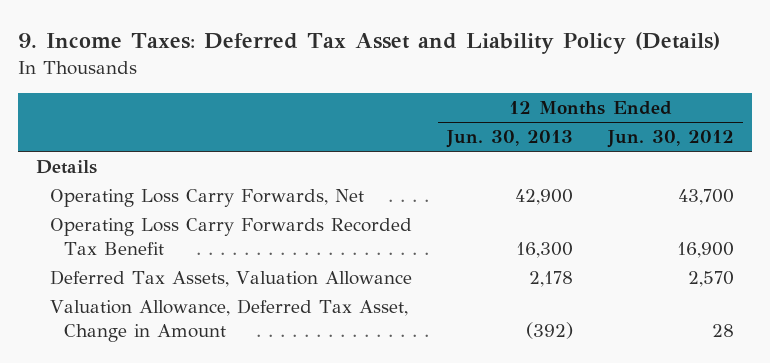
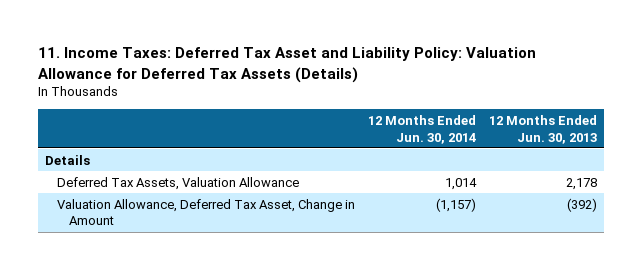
[18,32,721,55] 9. Income Taxes: Deferred Tax Asset and Liability Policy (Details) -> [38,47,537,83] 11. Income Taxes: Deferred Tax Asset and Liability Policy: Valuation Allowance for Deferred Tax Assets (Details)
[607,130,735,149] Jun. 30, 2012 -> none
none -> [368,115,477,144] 12 Months Ended Jun. 30, 2014
[49,189,364,208] Operating Loss Carry Forwards, Net -> none
[49,218,412,255] Operating Loss Carry Forwards Recorded Tax Benefit -> none

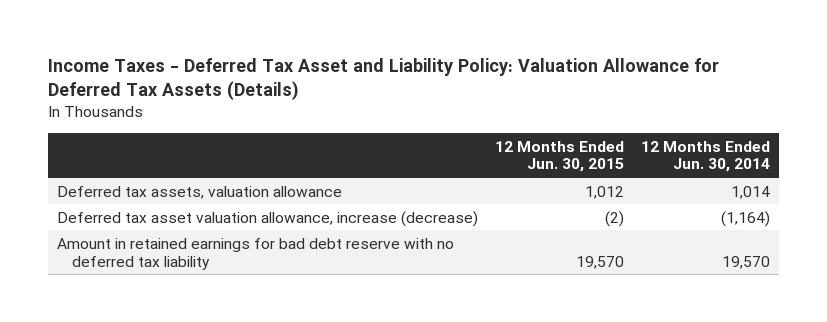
[38,47,537,83] 11. Income Taxes: Deferred Tax Asset and Liability Policy: Valuation Allowance for Deferred Tax Assets (Details) -> [48,58,720,101] Income Taxes - Deferred Tax Asset and Liability Policy: Valuation Allowance for Deferred Tax Assets (Details)
[489,115,598,144] 12 Months Ended Jun. 30, 2013 -> none
none -> [495,140,625,173] 12 Months Ended Jun. 30, 2015
[44,154,90,165] Details -> none
[57,176,300,190] Deferred Tax Assets, Valuation Allowance -> [56,185,342,199] Deferred tax assets, valuation allowance
[57,198,356,226] Valuation Allowance, Deferred Tax Asset, Change in Amount -> [56,210,478,227] Deferred tax asset valuation allowance, increase (decrease)
[436,197,477,212] (1,157) -> [721,210,771,227] (1,164)
none -> [56,237,454,270] Amount in retained earnings for bad debt reserve with no deferred tax liability

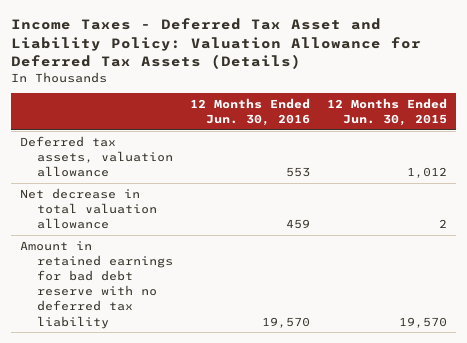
[641,140,771,173] 12 Months Ended Jun. 30, 2014 -> none
none -> [190,98,311,127] 12 Months Ended Jun. 30, 2016
[56,210,478,227] Deferred tax asset valuation allowance, increase (decrease) -> [19,187,157,230] Net decrease in total valuation allowance
[605,210,625,227] (2) -> [439,219,448,229] 2

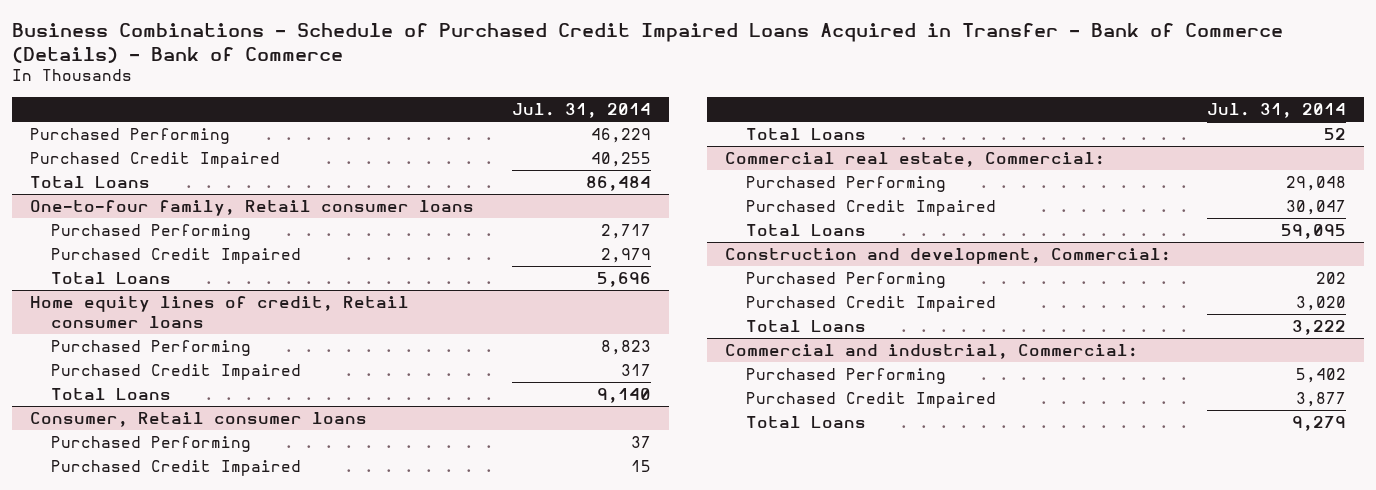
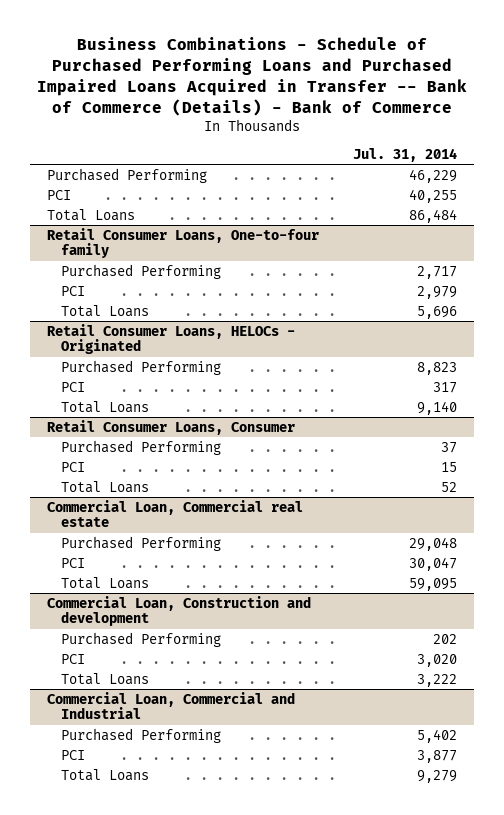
[12,22,1284,63] Business Combinations - Schedule of Purchased Credit Impaired Loans Acquired in Transfer - Bank of Commerce (Details) - Bank of Commerce -> [37,37,468,116] Business Combinations - Schedule of Purchased Performing Loans and Purchased Impaired Loans Acquired in Transfer -- Bank of Commerce (Details) - Bank of Commerce
[30,152,281,169] Purchased Credit Impaired -> [46,189,71,200] PCI
[30,200,475,217] One-to-four family, Retail consumer loans -> [46,227,319,259] Retail Consumer Loans, One-to-four family
[51,248,302,265] Purchased Credit Impaired -> [61,285,86,296] PCI
[30,296,410,328] Home equity lines of credit, Retail consumer loans -> none
none -> [46,323,295,355] Retail Consumer Loans, HELOCs - Originated
[51,364,302,381] Purchased Credit Impaired -> [61,381,86,392] PCI
[30,412,368,428] Consumer, Retail consumer loans -> [46,419,295,435] Retail Consumer Loans, Consumer
[51,460,302,477] Purchased Credit Impaired -> [61,461,86,472] PCI
[725,152,1106,168] Commercial real estate, Commercial: -> [46,499,303,528] Commercial Loan, Commercial real estate
[746,200,997,217] Purchased Credit Impaired -> [61,557,86,568] PCI
[725,248,1172,265] Construction and development, Commercial: -> [46,595,311,627] Commercial Loan, Construction and development
[746,296,997,313] Purchased Credit Impaired -> [61,653,86,664] PCI
[725,344,1139,360] Commercial and industrial, Commercial: -> [46,691,295,720] Commercial Loan, Commercial and Industrial
[746,392,997,409] Purchased Credit Impaired -> [61,749,86,760] PCI

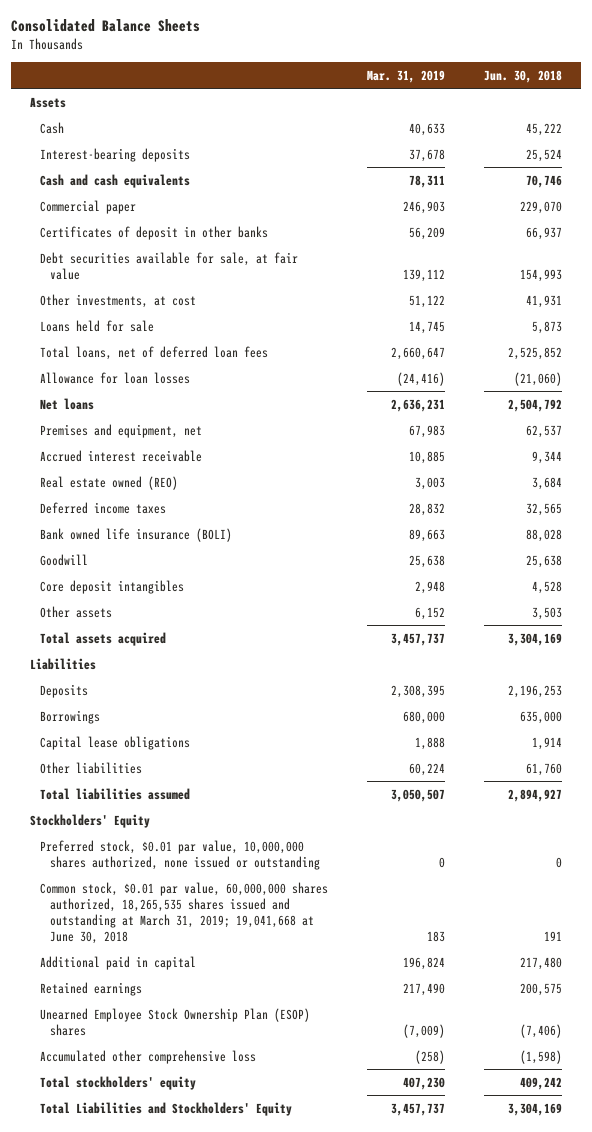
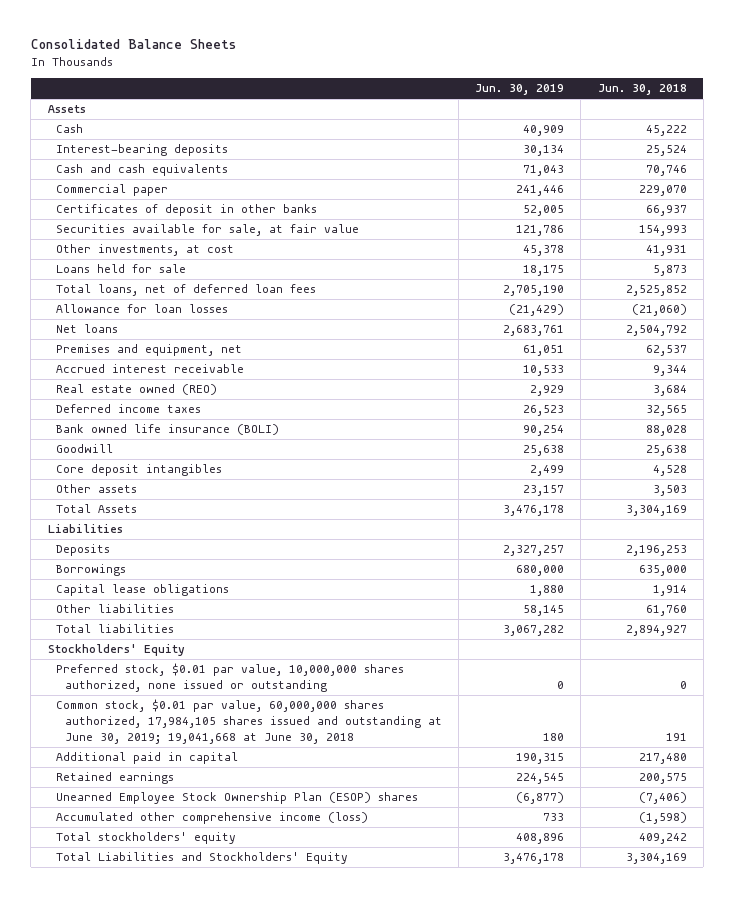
[367,69,446,83] Mar. 31, 2019 -> none
none -> [475,84,565,96] Jun. 30, 2019
[40,251,299,280] Debt securities available for sale, at fair value -> [56,224,360,237] Securities available for sale, at fair value
[40,631,167,646] Total assets acquired -> [56,504,138,514] Total Assets
[40,787,191,800] Total liabilities assumed -> [56,624,175,634] Total liabilities
[40,881,329,944] Common stock, $0.01 par value, 60,000,000 shares authorized, 18,265,535 shares issued and outstanding at March 31, 2019; 19,041,668 at June 30, 2018 -> [56,699,442,744] Common stock, $0.01 par value, 60,000,000 shares authorized, 17,984,105 shares issued and outstanding at June 30, 2019; 19,041,668 at June 30, 2018
[40,1049,257,1064] Accumulated other comprehensive loss -> [56,812,369,825] Accumulated other comprehensive income (loss)

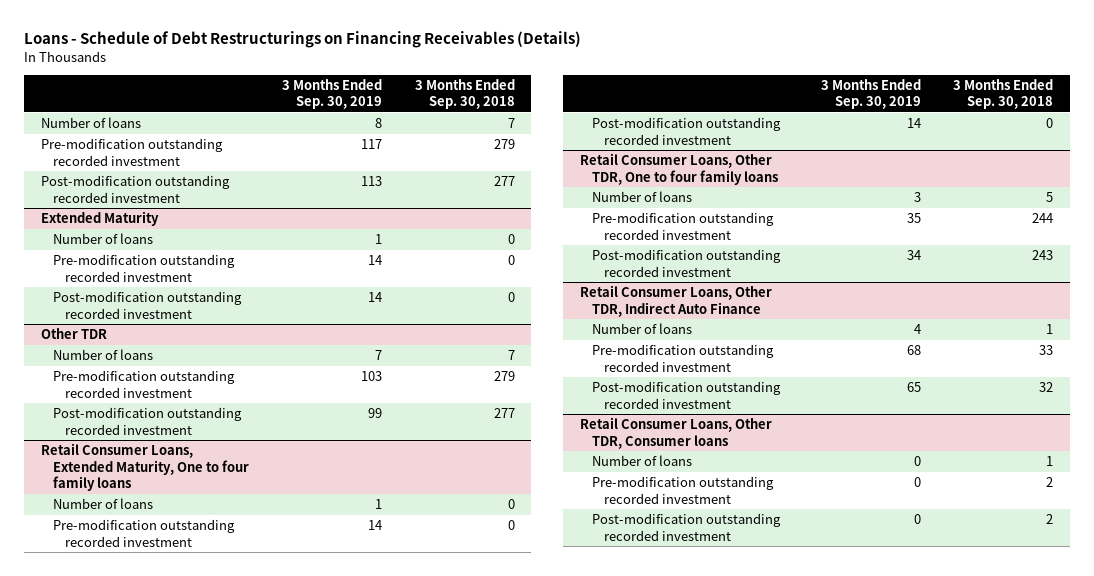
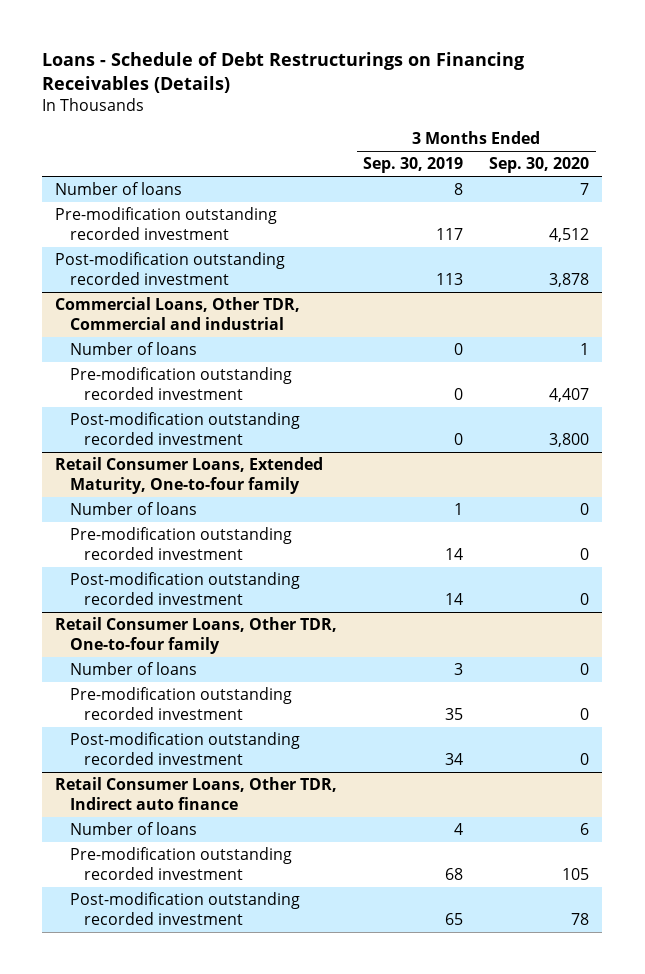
[414,78,515,110] 3 Months Ended Sep. 30, 2018 -> none
none -> [489,157,590,174] Sep. 30, 2020
[40,210,159,226] Extended Maturity -> none
[40,327,107,339] Other TDR -> none
[53,348,154,360] Number of loans -> none
[53,369,236,398] Pre-modification outstanding recorded investment -> none
[53,406,243,435] Post-modification outstanding recorded investment -> none
none -> [55,296,301,330] Commercial Loans, Other TDR, Commercial and industrial
[374,233,382,244] 1 -> [454,342,464,355] 0
[367,254,382,265] 14 -> [454,387,464,400] 0
[367,291,382,302] 14 -> [454,432,464,445] 0
[40,442,250,492] Retail Consumer Loans, Extended Maturity, One to four family loans -> [55,456,324,494] Retail Consumer Loans, Extended Maturity, One-to-four family
[579,152,778,185] Retail Consumer Loans, Other TDR, One to four family loans -> [55,616,338,654] Retail Consumer Loans, Other TDR, One-to-four family
[579,284,772,317] Retail Consumer Loans, Other TDR, Indirect Auto Finance -> [55,776,338,810] Retail Consumer Loans, Other TDR, Indirect auto finance
[579,416,772,449] Retail Consumer Loans, Other TDR, Consumer loans -> none
[591,454,692,466] Number of loans -> none
[591,475,774,504] Pre-modification outstanding recorded investment -> none
[591,512,781,541] Post-modification outstanding recorded investment -> none

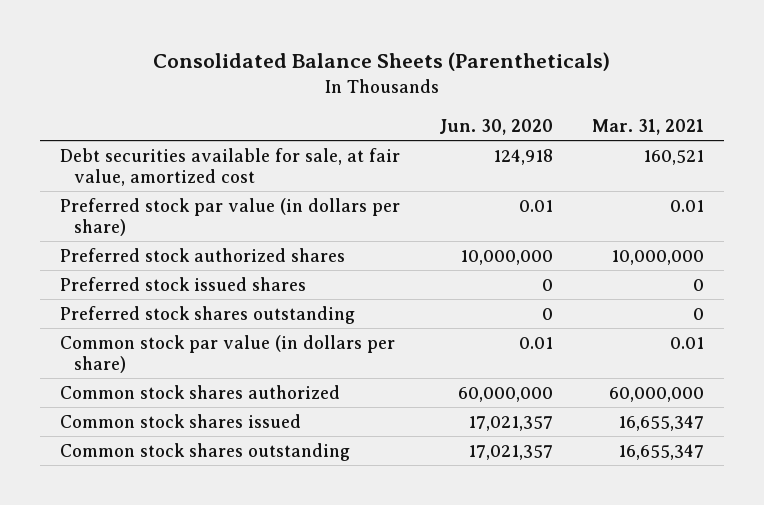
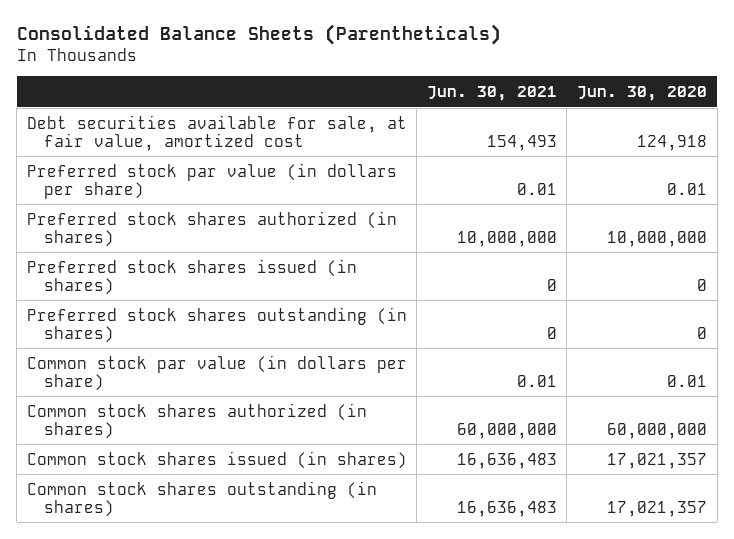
[592,118,705,135] Mar. 31, 2021 -> none
none -> [426,85,557,101] Jun. 30, 2021
[59,247,345,262] Preferred stock authorized shares -> [26,210,397,247] Preferred stock shares authorized (in shares)
[59,276,306,291] Preferred stock issued shares -> [26,258,357,295] Preferred stock shares issued (in shares)
[59,305,355,324] Preferred stock shares outstanding -> [26,306,407,343] Preferred stock shares outstanding (in shares)
[59,384,340,399] Common stock shares authorized -> [26,402,367,439] Common stock shares authorized (in shares)
[59,413,301,428] Common stock shares issued -> [26,450,407,469] Common stock shares issued (in shares)
[59,442,350,461] Common stock shares outstanding -> [26,480,377,517] Common stock shares outstanding (in shares)

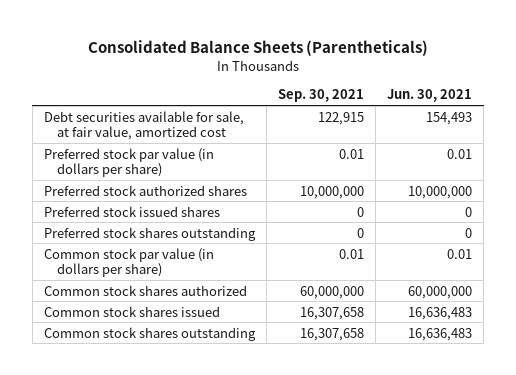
[577,85,708,101] Jun. 30, 2020 -> none
none -> [278,89,365,103] Sep. 30, 2021
[26,210,397,247] Preferred stock shares authorized (in shares) -> [43,184,247,196] Preferred stock authorized shares
[26,258,357,295] Preferred stock shares issued (in shares) -> [43,205,220,217] Preferred stock issued shares
[26,306,407,343] Preferred stock shares outstanding (in shares) -> [43,226,256,241] Preferred stock shares outstanding
[26,402,367,439] Common stock shares authorized (in shares) -> [43,284,247,296] Common stock shares authorized
[26,450,407,469] Common stock shares issued (in shares) -> [43,305,220,317] Common stock shares issued
[26,480,377,517] Common stock shares outstanding (in shares) -> [43,326,256,341] Common stock shares outstanding

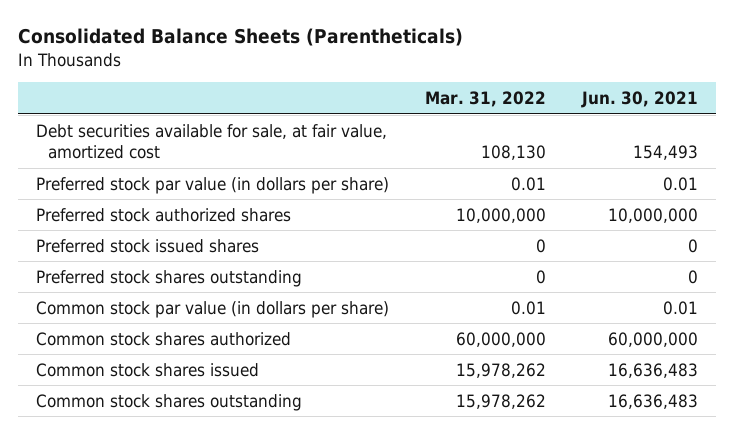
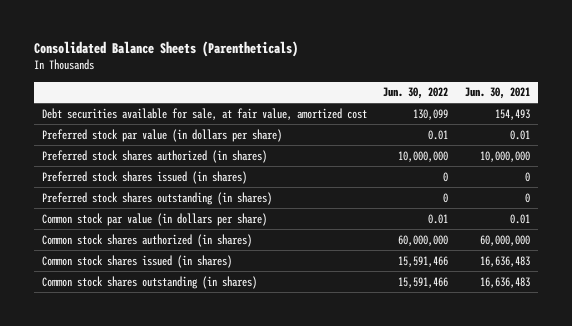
[424,91,546,108] Mar. 31, 2022 -> none
none -> [383,87,449,100] Jun. 30, 2022
[35,207,291,222] Preferred stock authorized shares -> [42,149,268,163] Preferred stock shares authorized (in shares)
[35,238,259,253] Preferred stock issued shares -> [42,170,248,184] Preferred stock shares issued (in shares)
[35,269,302,287] Preferred stock shares outstanding -> [42,191,273,205] Preferred stock shares outstanding (in shares)
[35,331,291,346] Common stock shares authorized -> [42,233,253,247] Common stock shares authorized (in shares)
[35,362,259,377] Common stock shares issued -> [42,254,233,268] Common stock shares issued (in shares)
[35,393,302,411] Common stock shares outstanding -> [42,275,258,289] Common stock shares outstanding (in shares)

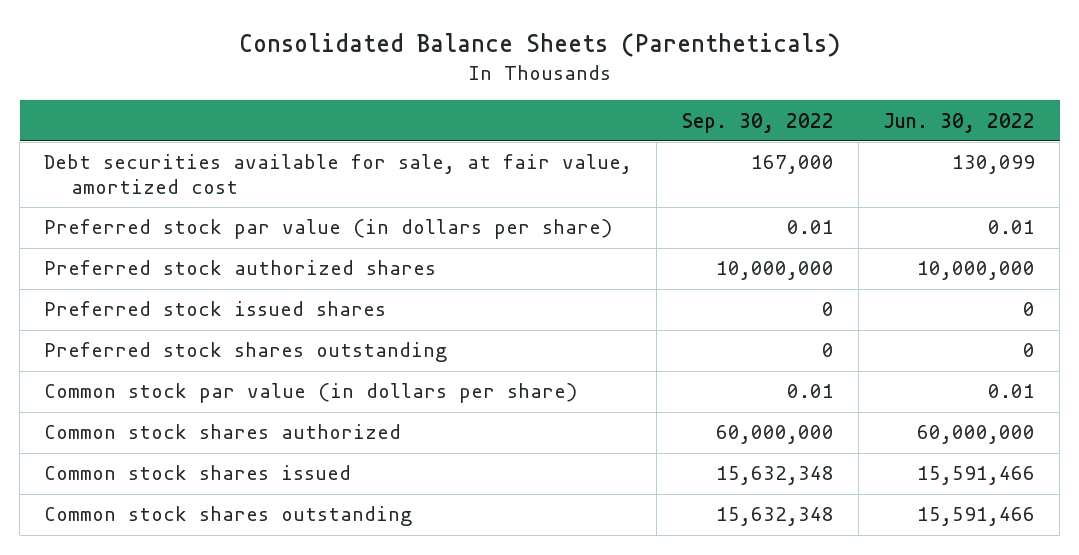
[464,87,530,100] Jun. 30, 2021 -> none
none -> [681,112,834,133] Sep. 30, 2022
[42,149,268,163] Preferred stock shares authorized (in shares) -> [44,260,437,276] Preferred stock authorized shares
[42,170,248,184] Preferred stock shares issued (in shares) -> [44,301,387,317] Preferred stock issued shares
[42,191,273,205] Preferred stock shares outstanding (in shares) -> [44,342,448,363] Preferred stock shares outstanding
[42,233,253,247] Common stock shares authorized (in shares) -> [44,424,402,440] Common stock shares authorized
[42,254,233,268] Common stock shares issued (in shares) -> [44,465,352,481] Common stock shares issued
[42,275,258,289] Common stock shares outstanding (in shares) -> [44,506,413,527] Common stock shares outstanding

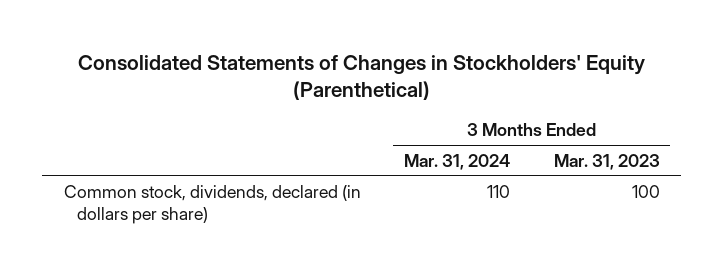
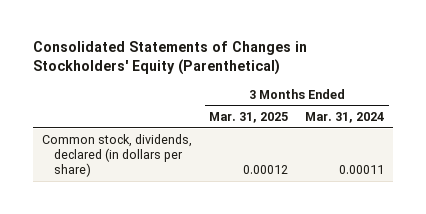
[553,153,660,170] Mar. 31, 2023 -> none
none -> [209,112,289,124] Mar. 31, 2025
[487,184,511,198] 110 -> [339,165,385,175] 0.00011

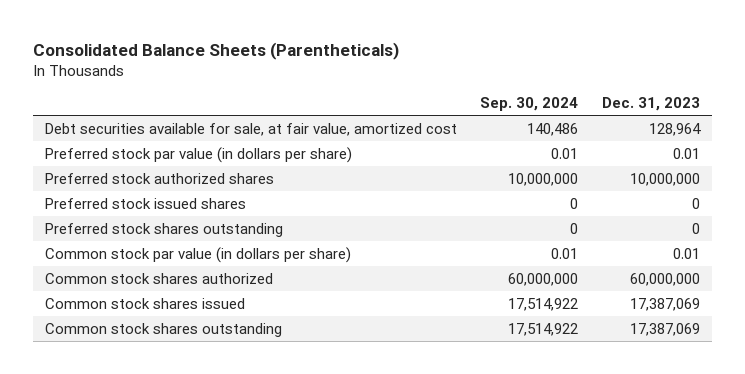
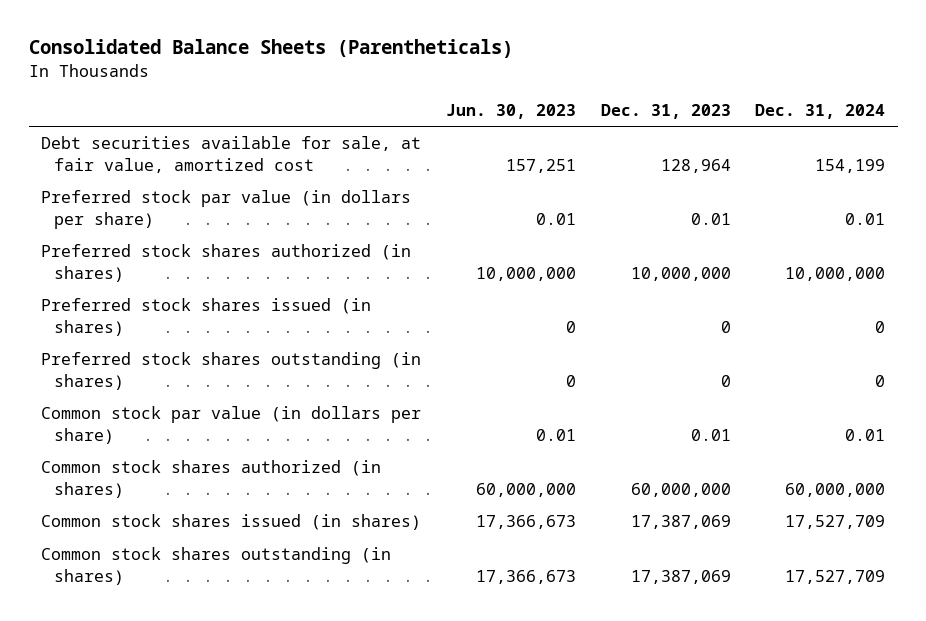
[480,97,579,112] Sep. 30, 2024 -> none
none -> [445,103,576,119] Jun. 30, 2023
none -> [755,103,886,119] Dec. 31, 2024
[44,172,274,184] Preferred stock authorized shares -> [40,244,411,282] Preferred stock shares authorized (in shares)
[44,197,246,209] Preferred stock issued shares -> [40,298,371,336] Preferred stock shares issued (in shares)
[44,222,283,237] Preferred stock shares outstanding -> [40,352,421,390] Preferred stock shares outstanding (in shares)
[44,272,273,284] Common stock shares authorized -> [40,460,381,498] Common stock shares authorized (in shares)
[44,297,245,309] Common stock shares issued -> [40,514,421,531] Common stock shares issued (in shares)
[44,322,282,337] Common stock shares outstanding -> [40,547,391,585] Common stock shares outstanding (in shares)

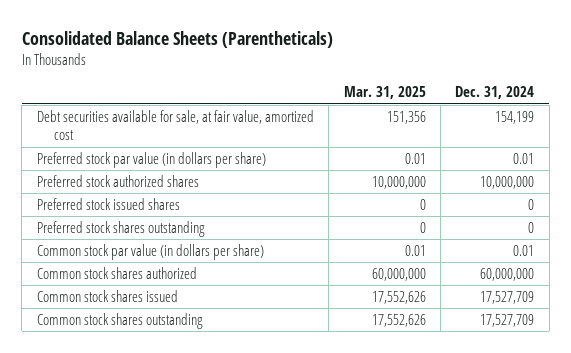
[445,103,576,119] Jun. 30, 2023 -> none
[600,103,731,119] Dec. 31, 2023 -> none
none -> [343,86,426,100] Mar. 31, 2025
[40,244,411,282] Preferred stock shares authorized (in shares) -> [36,174,199,187] Preferred stock authorized shares
[40,298,371,336] Preferred stock shares issued (in shares) -> [36,197,180,210] Preferred stock issued shares
[40,352,421,390] Preferred stock shares outstanding (in shares) -> [36,220,205,237] Preferred stock shares outstanding
[40,460,381,498] Common stock shares authorized (in shares) -> [36,266,197,279] Common stock shares authorized
[40,514,421,531] Common stock shares issued (in shares) -> [36,289,178,302] Common stock shares issued
[40,547,391,585] Common stock shares outstanding (in shares) -> [36,312,203,329] Common stock shares outstanding

